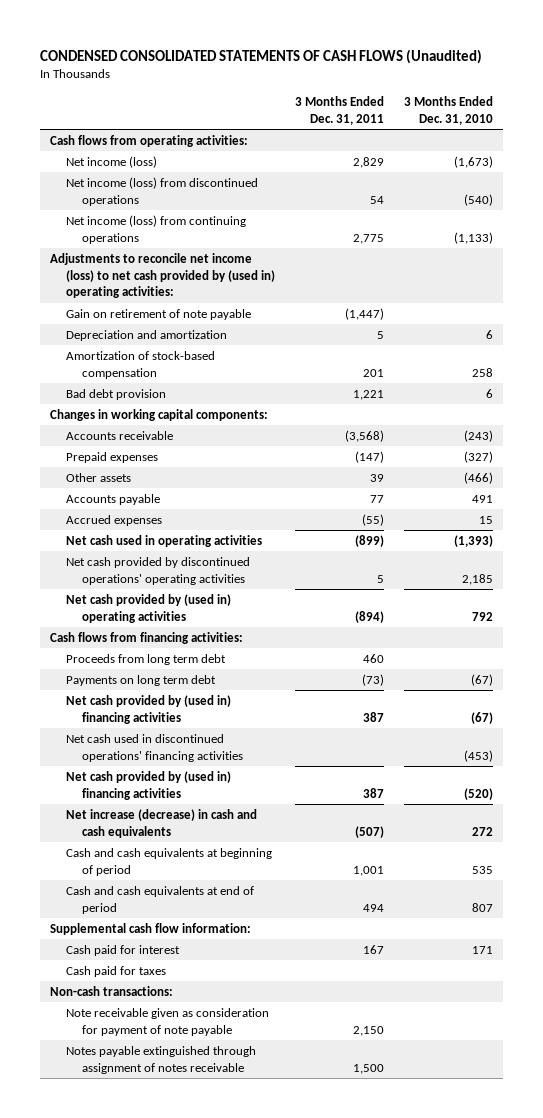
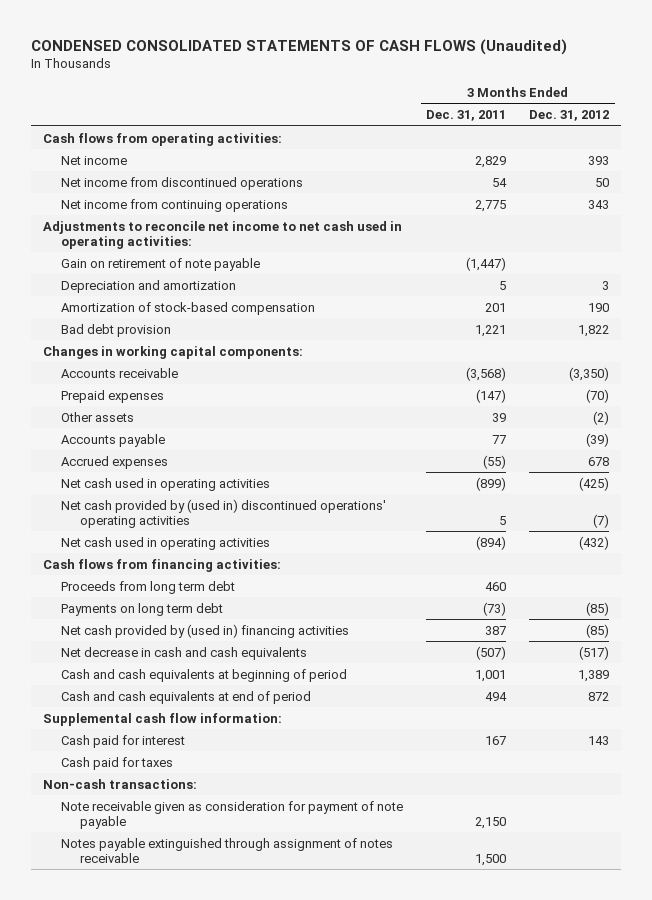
[404,96,494,126] 3 Months Ended Dec. 31, 2010 -> none
none -> [529,110,610,122] Dec. 31, 2012
[66,155,158,168] Net income (loss) -> [61,155,128,165] Net income
[66,176,259,206] Net income (loss) from discontinued operations -> [61,176,304,190] Net income from discontinued operations
[66,214,247,244] Net income (loss) from continuing operations -> [61,198,289,212] Net income from continuing operations
[50,252,276,299] Adjustments to reconcile net income (loss) to net cash provided by (used in) operating activities: -> [42,220,402,249] Adjustments to reconcile net income to net cash used in operating activities:
[66,556,251,585] Net cash provided by discontinued operations' operating activities -> [61,498,387,528] Net cash provided by (used in) discontinued operations' operating activities
[66,593,232,623] Net cash provided by (used in) operating activities -> [61,536,271,550] Net cash used in operating activities
[66,733,244,762] Net cash used in discontinued operations' financing activities -> none
[66,770,232,800] Net cash provided by (used in) financing activities -> none
[66,808,258,838] Net increase (decrease) in cash and cash equivalents -> [61,646,308,660] Net decrease in cash and cash equivalents

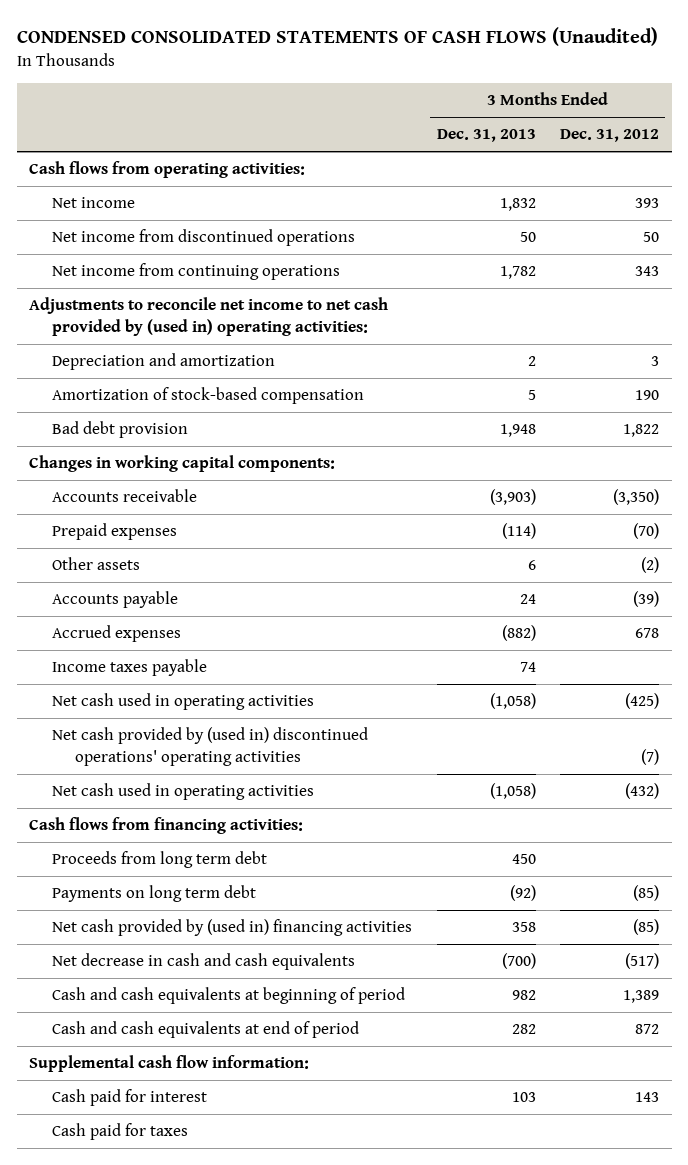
[426,110,507,122] Dec. 31, 2011 -> none
none -> [436,129,536,143] Dec. 31, 2013
[61,257,261,271] Gain on retirement of note payable -> none
[42,220,402,249] Adjustments to reconcile net income to net cash used in operating activities: -> [29,297,389,337] Adjustments to reconcile net income to net cash provided by (used in) operating activities:
none -> [51,659,207,677] Income taxes payable
[42,778,197,789] Non-cash transactions: -> none
[61,800,404,829] Note receivable given as consideration for payment of note payable -> none
[61,837,394,863] Notes payable extinguished through assignment of notes receivable -> none

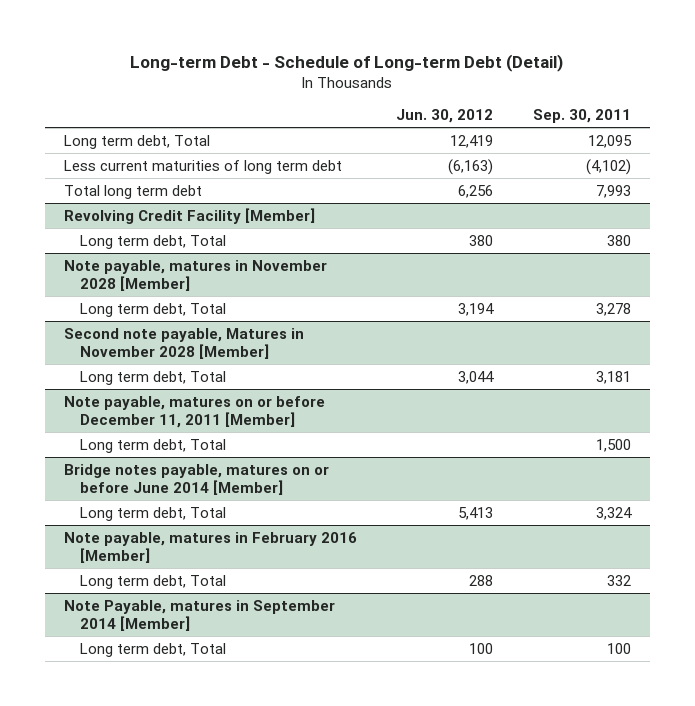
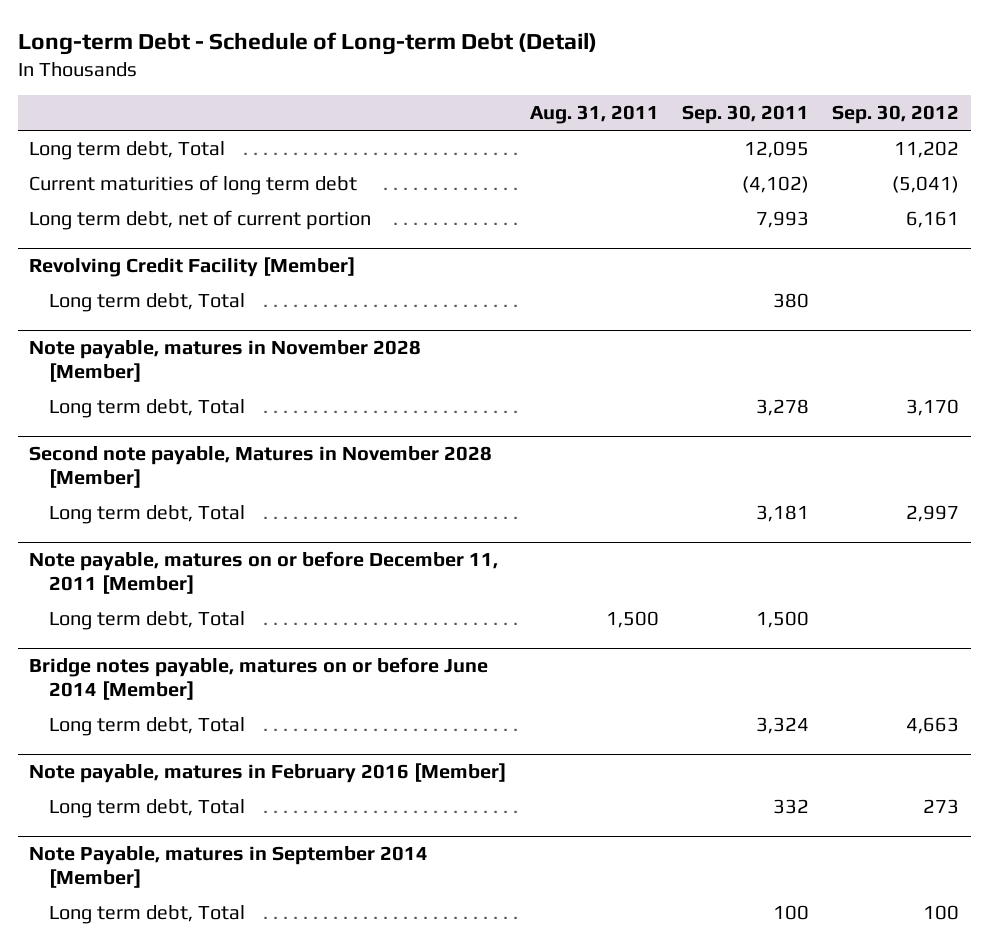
[396,109,494,124] Jun. 30, 2012 -> none
none -> [529,105,659,125] Aug. 31, 2011
none -> [831,105,959,125] Sep. 30, 2012
[64,159,343,174] Less current maturities of long term debt -> [29,174,358,195] Current maturities of long term debt
[64,184,203,199] Total long term debt -> [29,209,372,230] Long term debt, net of current portion

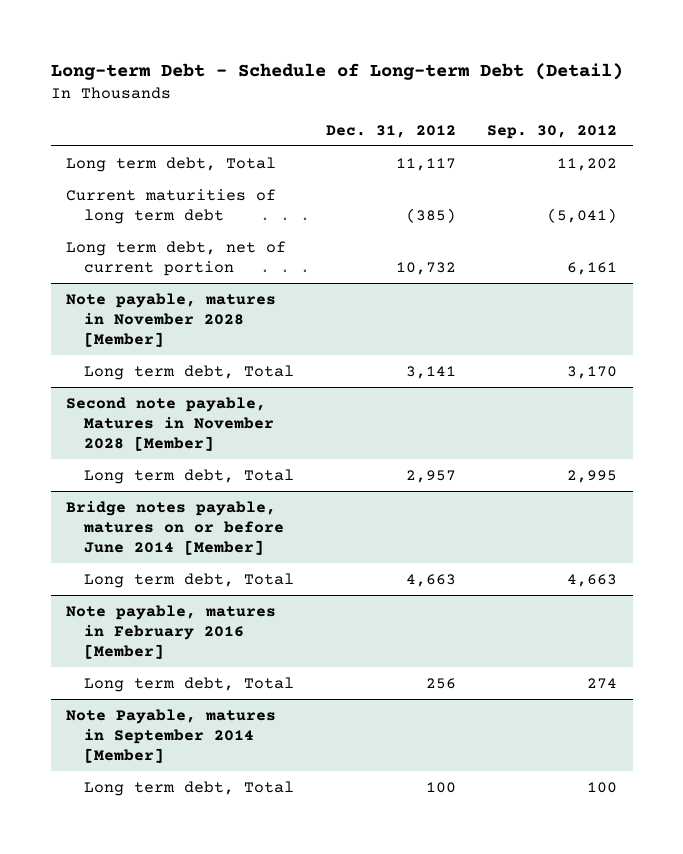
[529,105,659,125] Aug. 31, 2011 -> none
[681,105,809,125] Sep. 30, 2011 -> none
none -> [325,124,456,138] Dec. 31, 2012
[29,256,356,277] Revolving Credit Facility [Member] -> none
[48,292,245,312] Long term debt, Total -> none
[29,550,499,595] Note payable, matures on or before December 11, 2011 [Member] -> none
[48,610,245,630] Long term debt, Total -> none
[905,504,959,522] 2,997 -> [566,469,617,483] 2,995
[922,798,959,814] 273 -> [586,677,617,689] 274

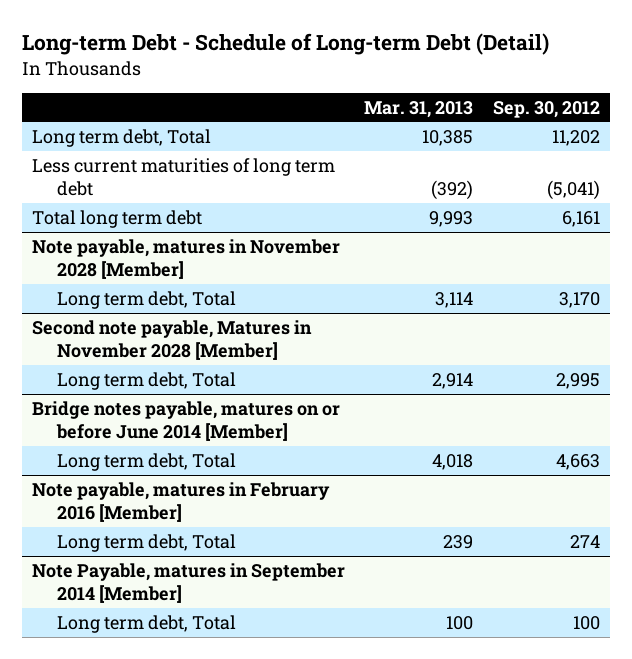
[325,124,456,138] Dec. 31, 2012 -> none
none -> [364,100,474,118] Mar. 31, 2013
[66,188,277,224] Current maturities of long term debt -> [31,157,335,196] Less current maturities of long term debt
[66,240,287,276] Long term debt, net of current portion -> [31,209,202,228] Total long term debt

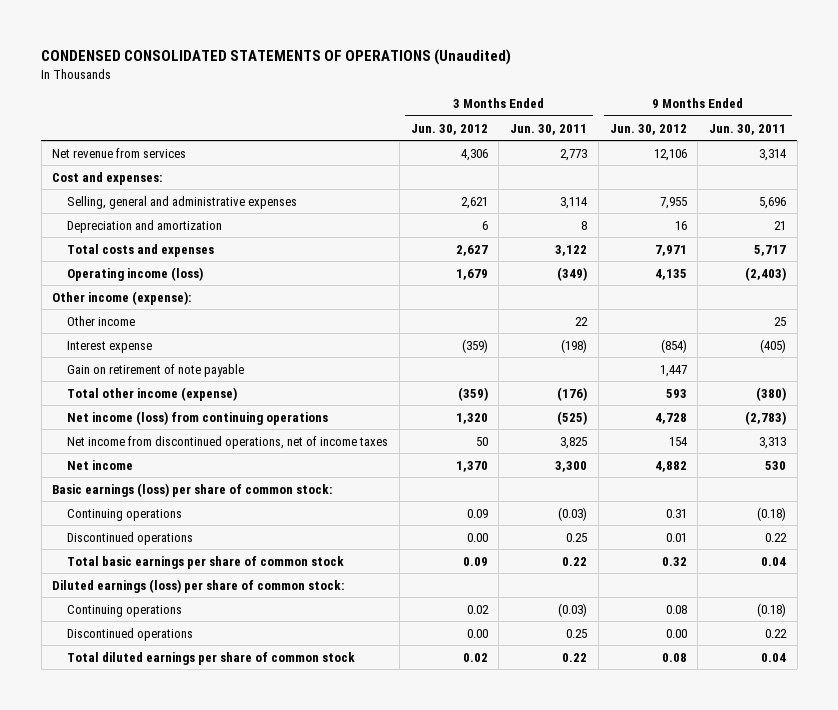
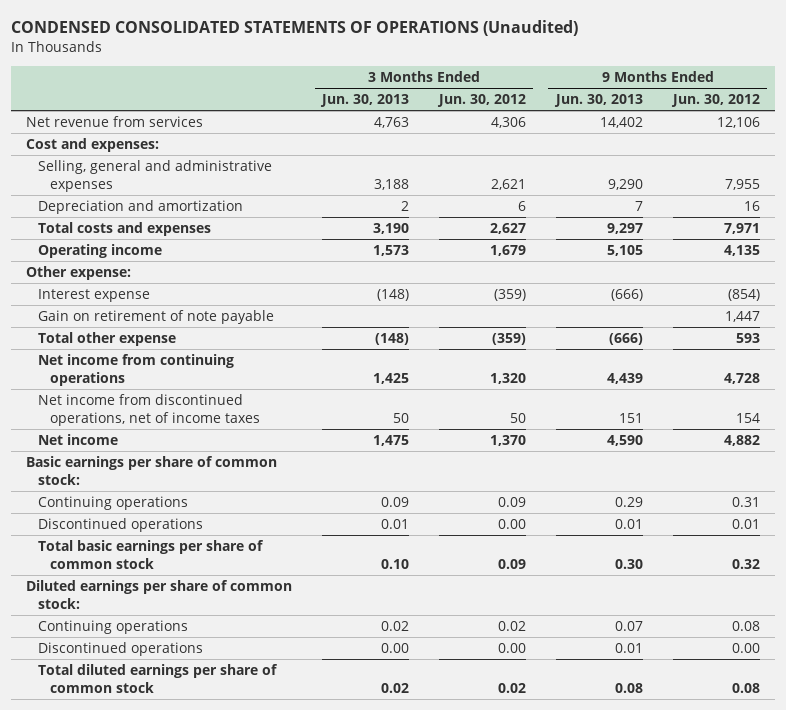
[510,123,588,135] Jun. 30, 2011 -> none
[709,123,787,135] Jun. 30, 2011 -> none
none -> [320,94,410,108] Jun. 30, 2013
none -> [553,94,643,108] Jun. 30, 2013
[67,315,136,326] Other income -> none
[67,266,204,281] Operating income (loss) -> [38,244,163,259] Operating income
[52,290,192,305] Other income (expense): -> [26,266,132,281] Other expense:
[67,386,238,401] Total other income (expense) -> [38,332,177,347] Total other expense
[67,410,329,425] Net income (loss) from continuing operations -> [38,354,235,386] Net income from continuing operations
[52,482,333,497] Basic earnings (loss) per share of common stock: -> [26,456,278,485] Basic earnings per share of common stock:
[52,578,345,593] Diluted earnings (loss) per share of common stock: -> [26,580,293,609] Diluted earnings per share of common stock:

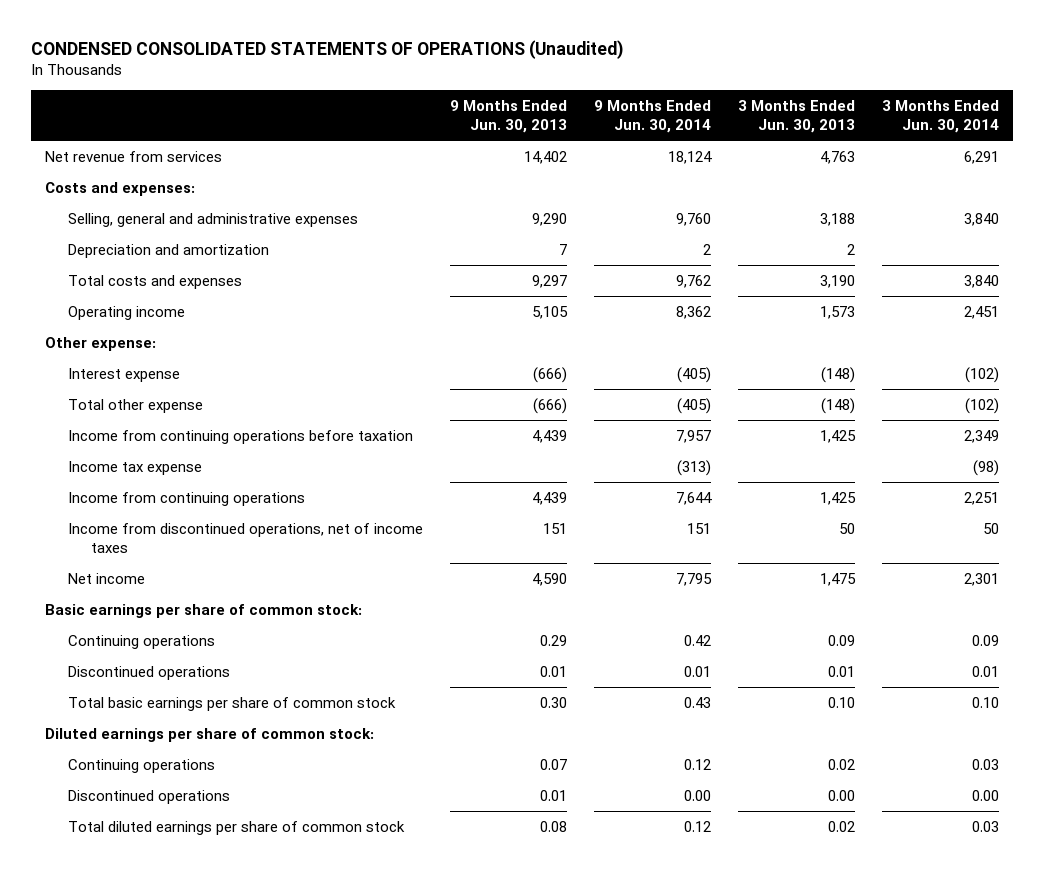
[436,94,526,108] Jun. 30, 2012 -> none
[670,94,760,108] Jun. 30, 2012 -> none
none -> [594,99,712,133] 9 Months Ended Jun. 30, 2014
none -> [882,99,1000,133] 3 Months Ended Jun. 30, 2014
[26,138,160,153] Cost and expenses: -> [44,181,195,196] Costs and expenses:
[38,310,275,325] Gain on retirement of note payable -> none
none -> [67,429,413,444] Income from continuing operations before taxation
none -> [67,460,202,475] Income tax expense
[38,354,235,386] Net income from continuing operations -> [67,491,305,506] Income from continuing operations
[38,394,261,426] Net income from discontinued operations, net of income taxes -> [67,522,423,553] Income from discontinued operations, net of income taxes

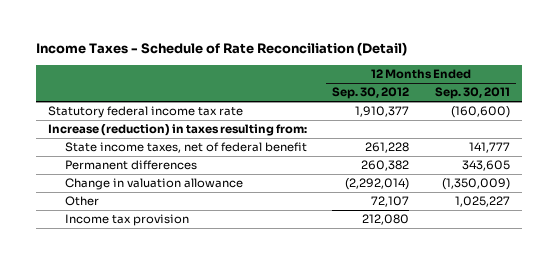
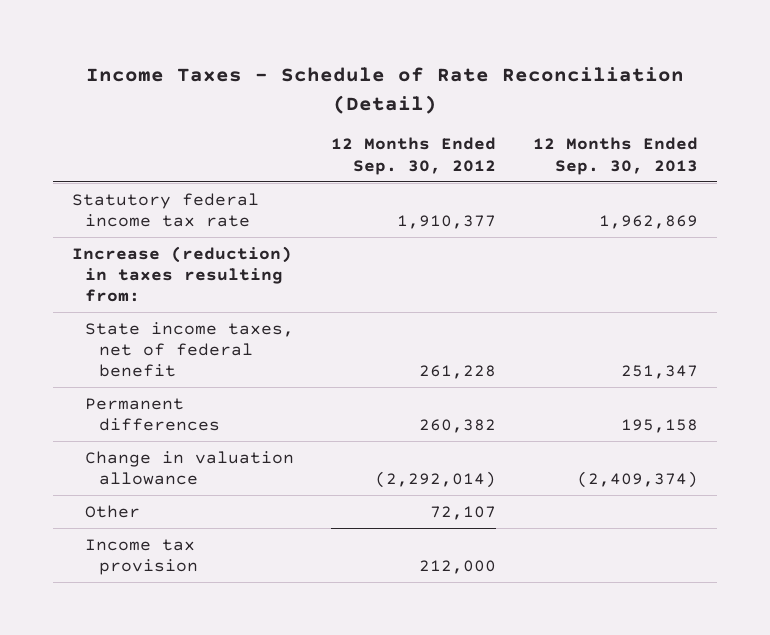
[434,87,510,100] Sep. 30, 2011 -> none
none -> [533,137,699,175] 12 Months Ended Sep. 30, 2013
[362,214,410,226] 212,080 -> [419,560,497,575] 212,000

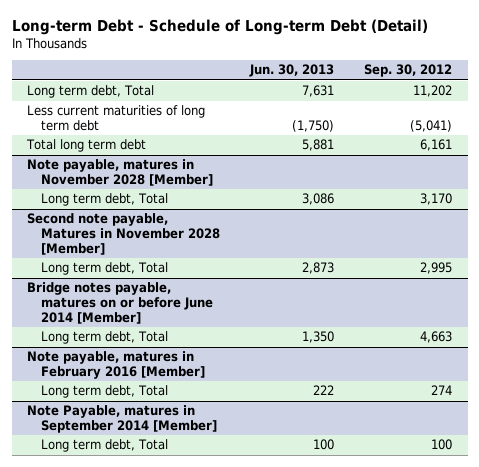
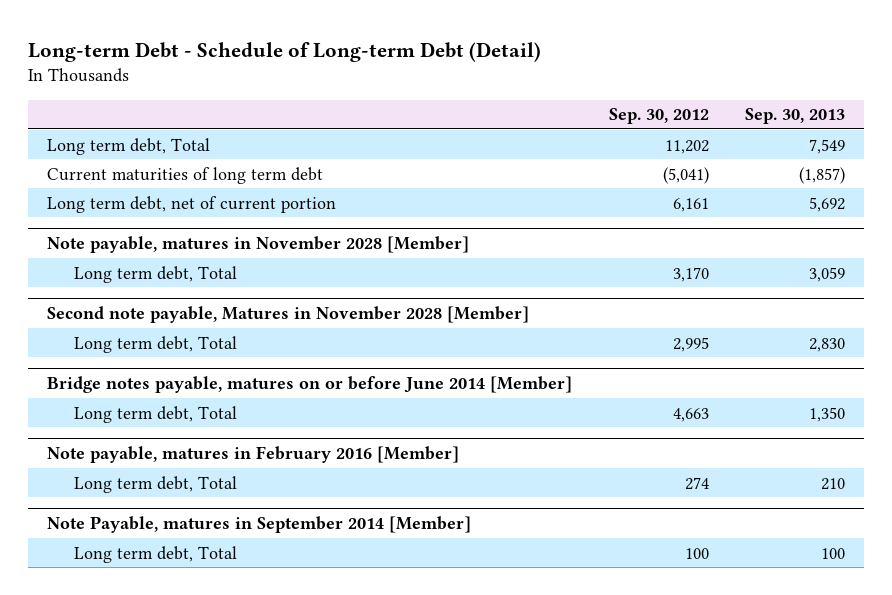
[249,64,335,78] Jun. 30, 2013 -> none
none -> [745,108,846,125] Sep. 30, 2013
[26,105,205,132] Less current maturities of long term debt -> [46,166,323,184] Current maturities of long term debt
[25,139,146,153] Total long term debt -> [46,195,336,213] Long term debt, net of current portion

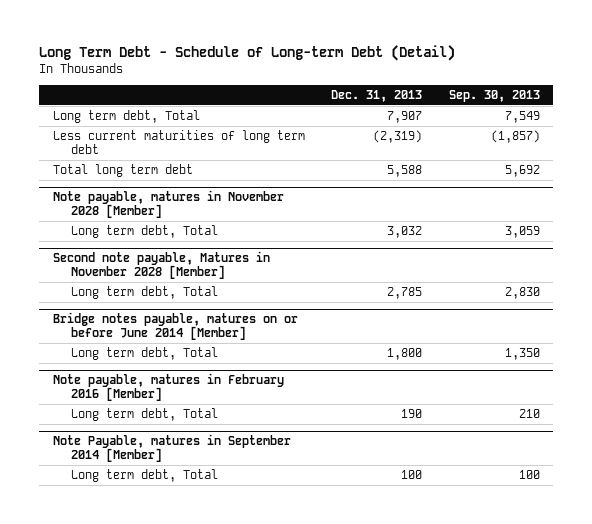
[28,41,542,62] Long-term Debt - Schedule of Long-term Debt (Detail) -> [39,45,456,62] Long Term Debt - Schedule of Long-term Debt (Detail)
[608,108,709,125] Sep. 30, 2012 -> none
none -> [331,90,423,103] Dec. 31, 2013
[46,166,323,184] Current maturities of long term debt -> [52,130,305,155] Less current maturities of long term debt
[46,195,336,213] Long term debt, net of current portion -> [52,164,193,178] Total long term debt

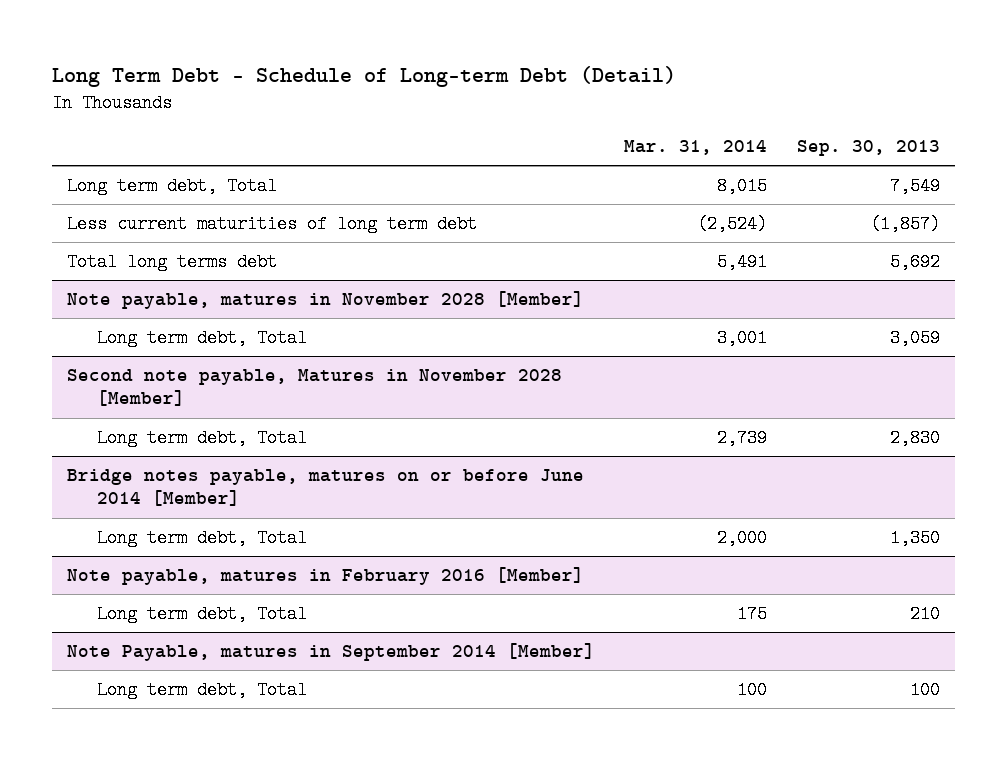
[331,90,423,103] Dec. 31, 2013 -> none
none -> [624,140,768,156] Mar. 31, 2014
[52,164,193,178] Total long term debt -> [66,252,277,271] Total long terms debt

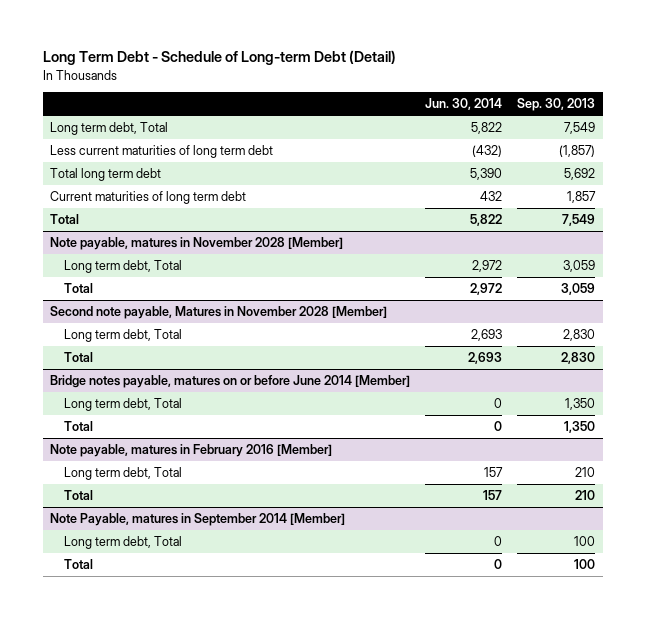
[624,140,768,156] Mar. 31, 2014 -> none
none -> [425,98,503,111] Jun. 30, 2014
[66,252,277,271] Total long terms debt -> [50,168,162,182] Total long term debt
none -> [50,191,247,205] Current maturities of long term debt
none -> [50,214,80,225] Total
none -> [63,283,93,294] Total
none -> [63,352,93,363] Total
none -> [63,421,93,432] Total
none -> [63,490,93,501] Total
none -> [63,559,93,570] Total

